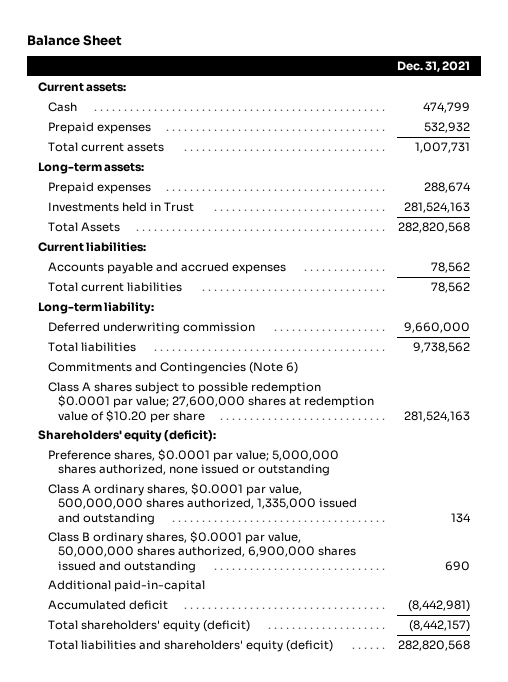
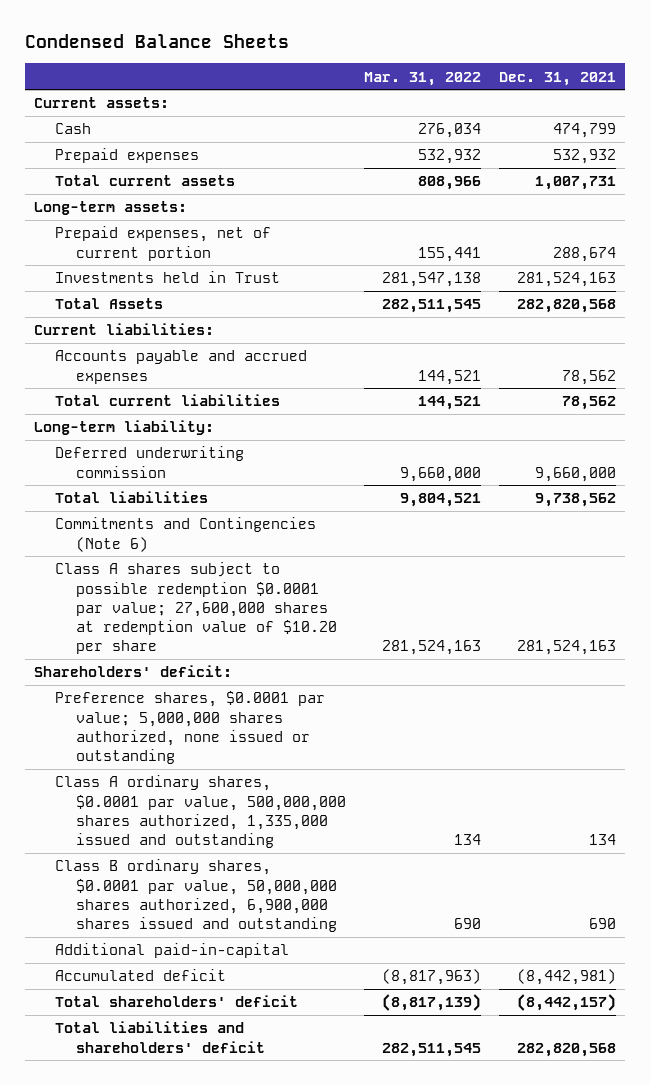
[27,34,123,46] Balance Sheet -> [24,34,289,49] Condensed Balance Sheets
none -> [363,71,481,86] Mar. 31, 2022
[48,181,152,194] Prepaid expenses -> [54,226,271,261] Prepaid expenses, net of current portion
[38,429,217,442] Shareholders' equity (deficit): -> [34,665,233,678] Shareholders' deficit:
[48,619,251,632] Total shareholders' equity (deficit) -> [54,995,298,1008] Total shareholders' deficit
[48,639,334,652] Total liabilities and shareholders' equity (deficit) -> [54,1021,265,1053] Total liabilities and shareholders' deficit

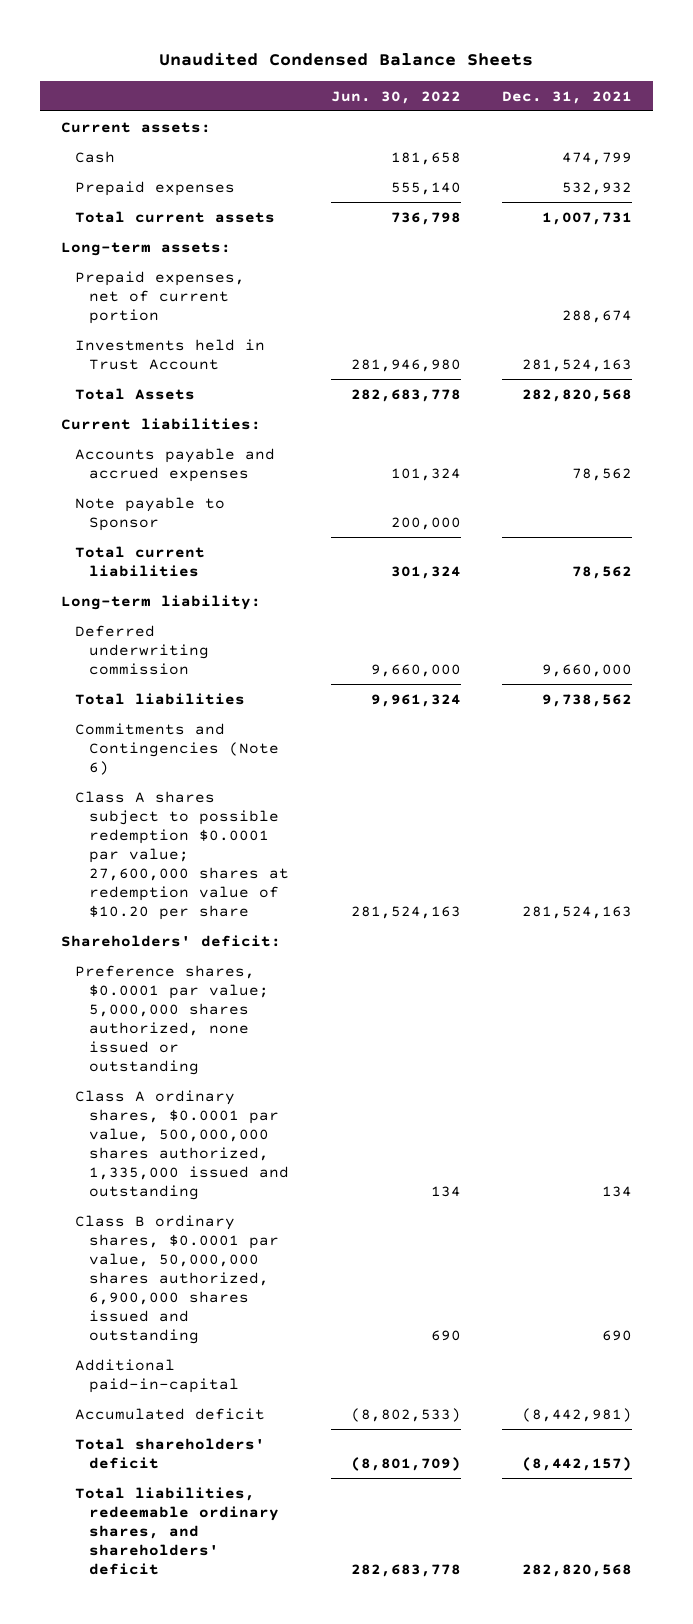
[24,34,289,49] Condensed Balance Sheets -> [159,51,534,66] Unaudited Condensed Balance Sheets
[363,71,481,86] Mar. 31, 2022 -> none
none -> [330,90,461,104] Jun. 30, 2022
[54,271,280,284] Investments held in Trust -> [74,338,265,370] Investments held in Trust Account
none -> [74,496,225,531] Note payable to Sponsor
[54,1021,265,1053] Total liabilities and shareholders' deficit -> [74,1486,280,1575] Total liabilities, redeemable ordinary shares, and shareholders' deficit

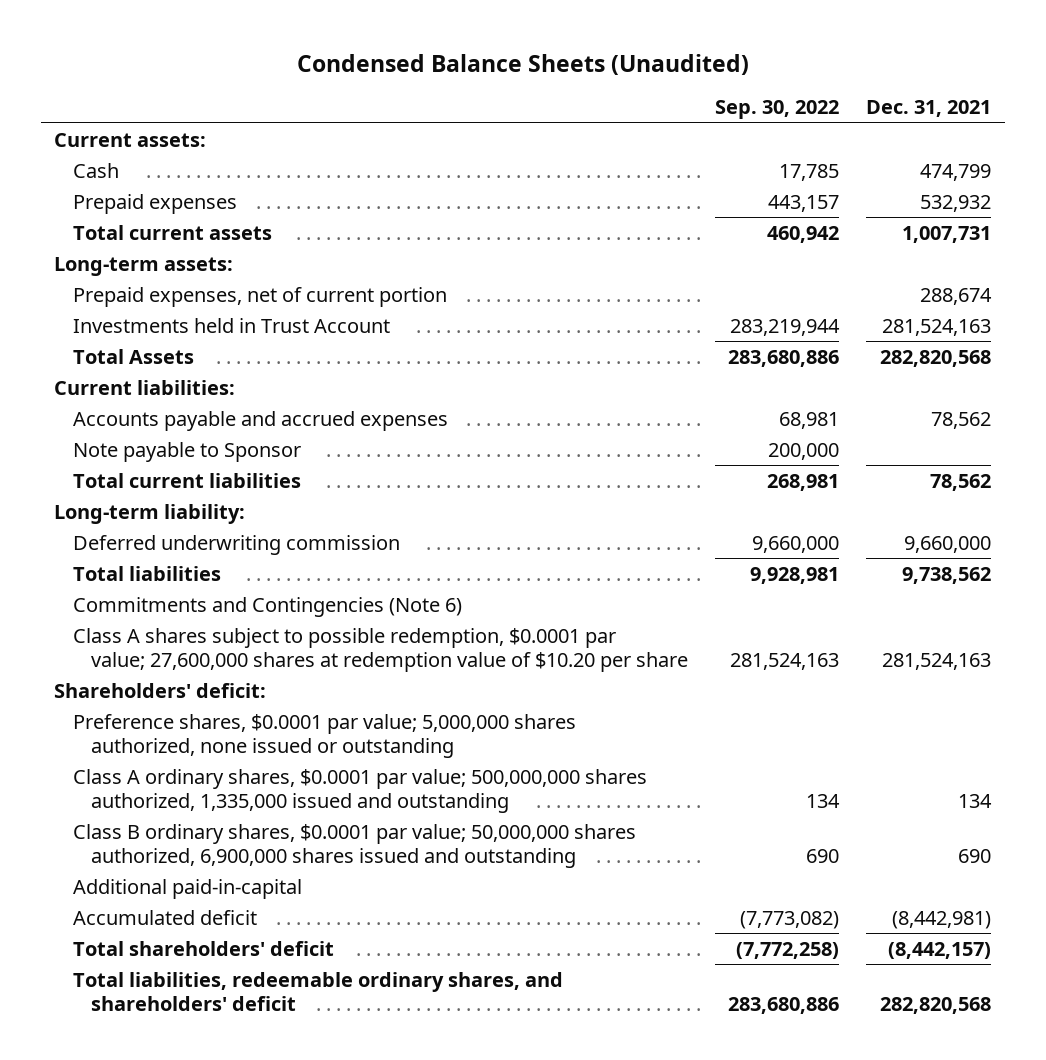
[159,51,534,66] Unaudited Condensed Balance Sheets -> [296,53,749,75] Condensed Balance Sheets (Unaudited)
[330,90,461,104] Jun. 30, 2022 -> none
none -> [714,100,839,120] Sep. 30, 2022
[74,790,290,920] Class A shares subject to possible redemption $0.0001 par value; 27,600,000 shares at redemption value of $10.20 per share -> [72,627,688,672] Class A shares subject to possible redemption, $0.0001 par value; 27,600,000 shares at redemption value of $10.20 per share
[74,1089,290,1200] Class A ordinary shares, $0.0001 par value, 500,000,000 shares authorized, 1,335,000 issued and outstanding -> [72,768,647,813] Class A ordinary shares, $0.0001 par value; 500,000,000 shares authorized, 1,335,000 issued and outstanding
[74,1214,280,1344] Class B ordinary shares, $0.0001 par value, 50,000,000 shares authorized, 6,900,000 shares issued and outstanding -> [72,823,636,868] Class B ordinary shares, $0.0001 par value; 50,000,000 shares authorized, 6,900,000 shares issued and outstanding

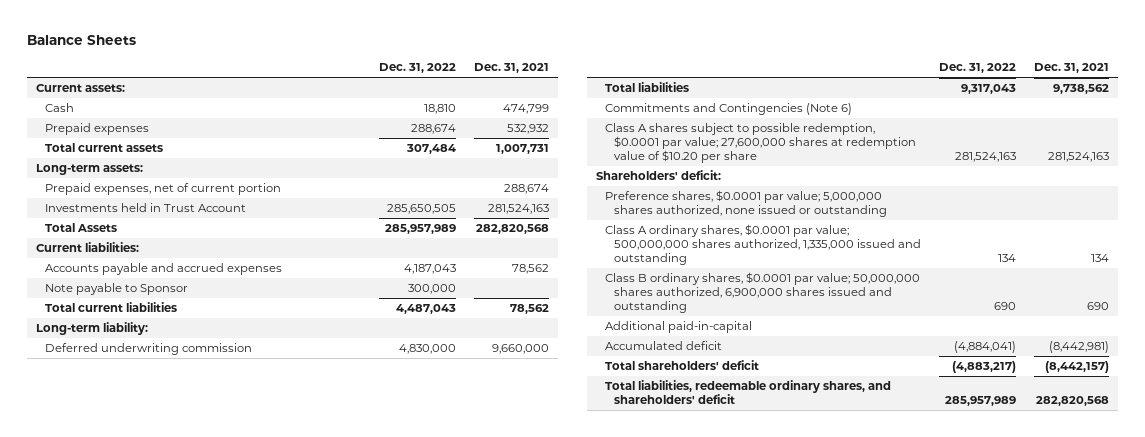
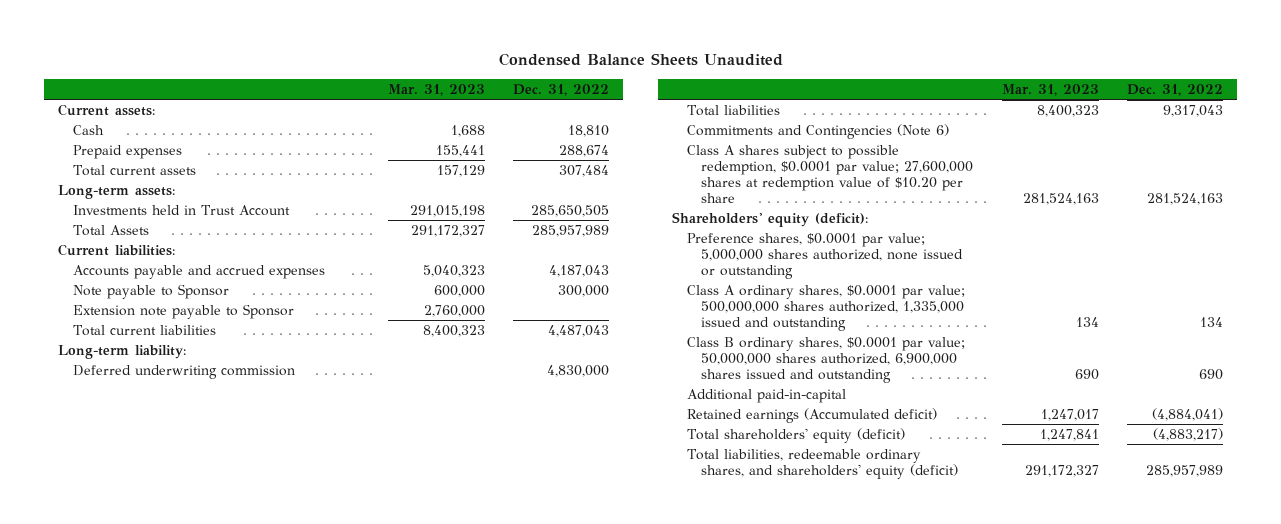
[27,35,137,46] Balance Sheets -> [498,53,783,67] Condensed Balance Sheets Unaudited
[474,63,550,74] Dec. 31, 2021 -> none
none -> [387,84,485,97] Mar. 31, 2023
[45,183,282,196] Prepaid expenses, net of current portion -> none
none -> [72,303,294,319] Extension note payable to Sponsor
[596,170,722,181] Shareholders' deficit: -> [672,211,869,227] Shareholders' equity (deficit):
[605,341,723,351] Accumulated deficit -> [686,407,937,423] Retained earnings (Accumulated deficit)
[605,360,760,371] Total shareholders' deficit -> [686,427,905,443] Total shareholders' equity (deficit)
[605,380,892,404] Total liabilities, redeemable ordinary shares, and shareholders' deficit -> [686,448,959,479] Total liabilities, redeemable ordinary shares, and shareholders' equity (deficit)

